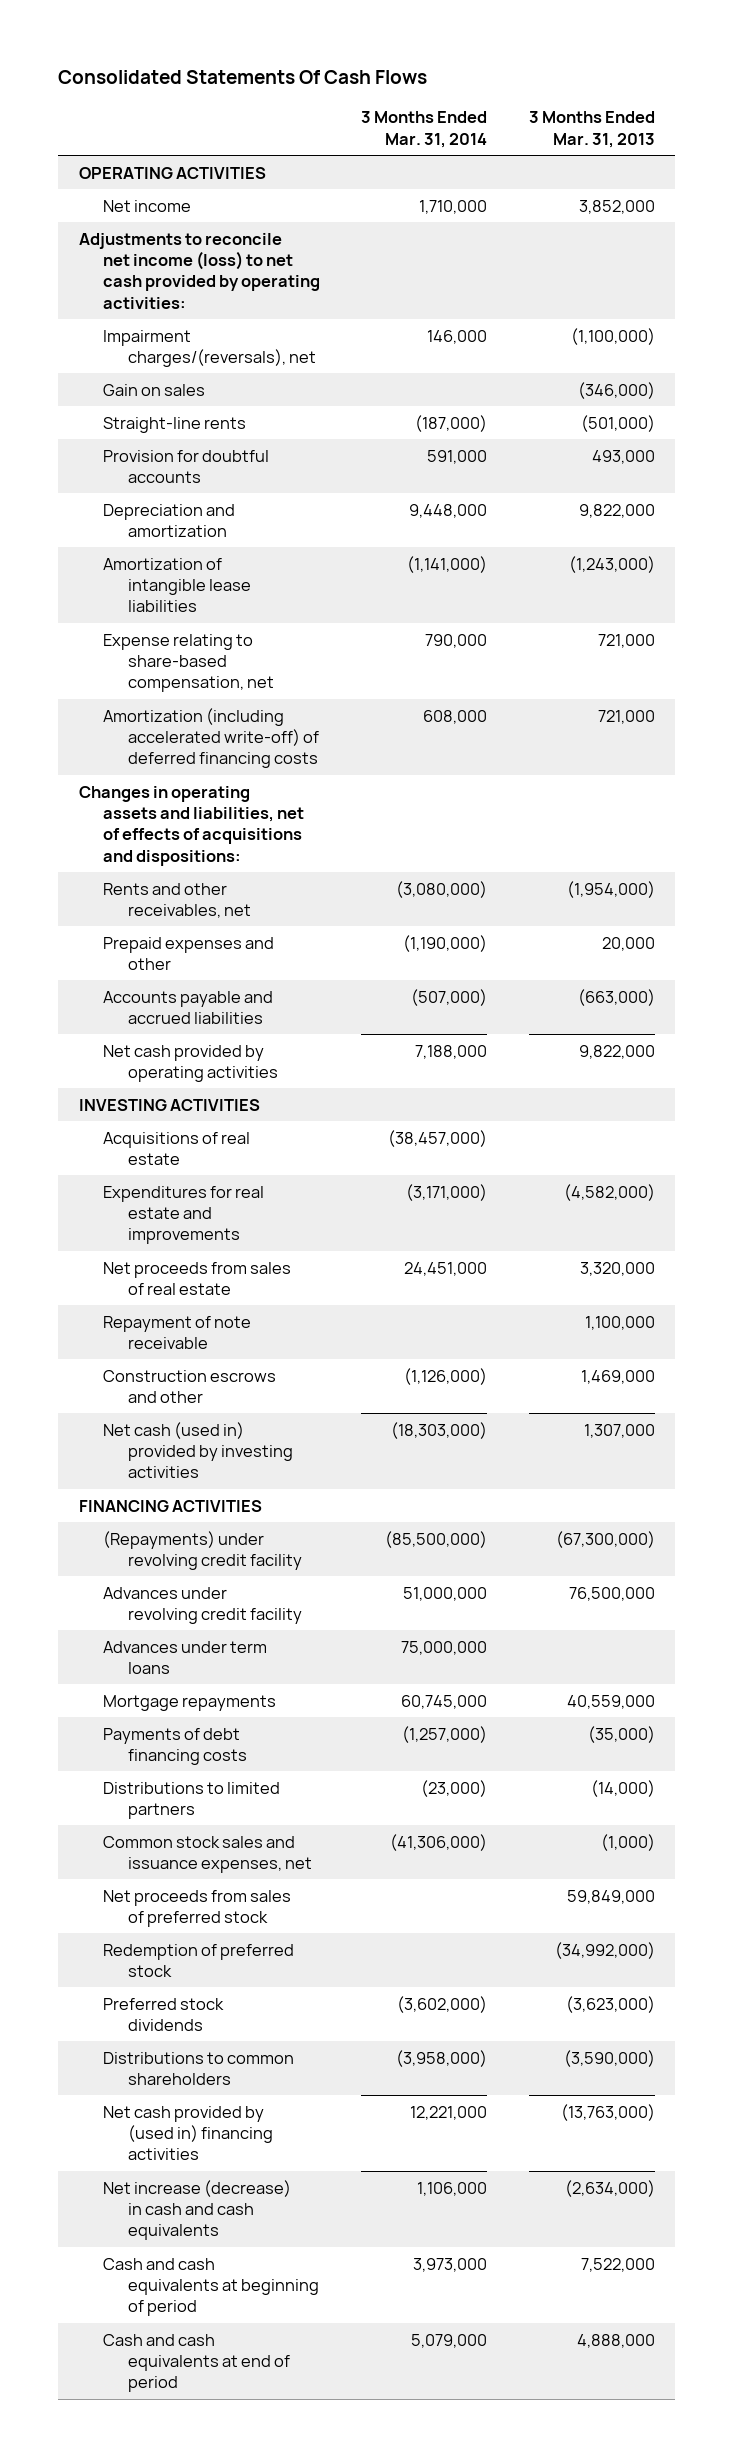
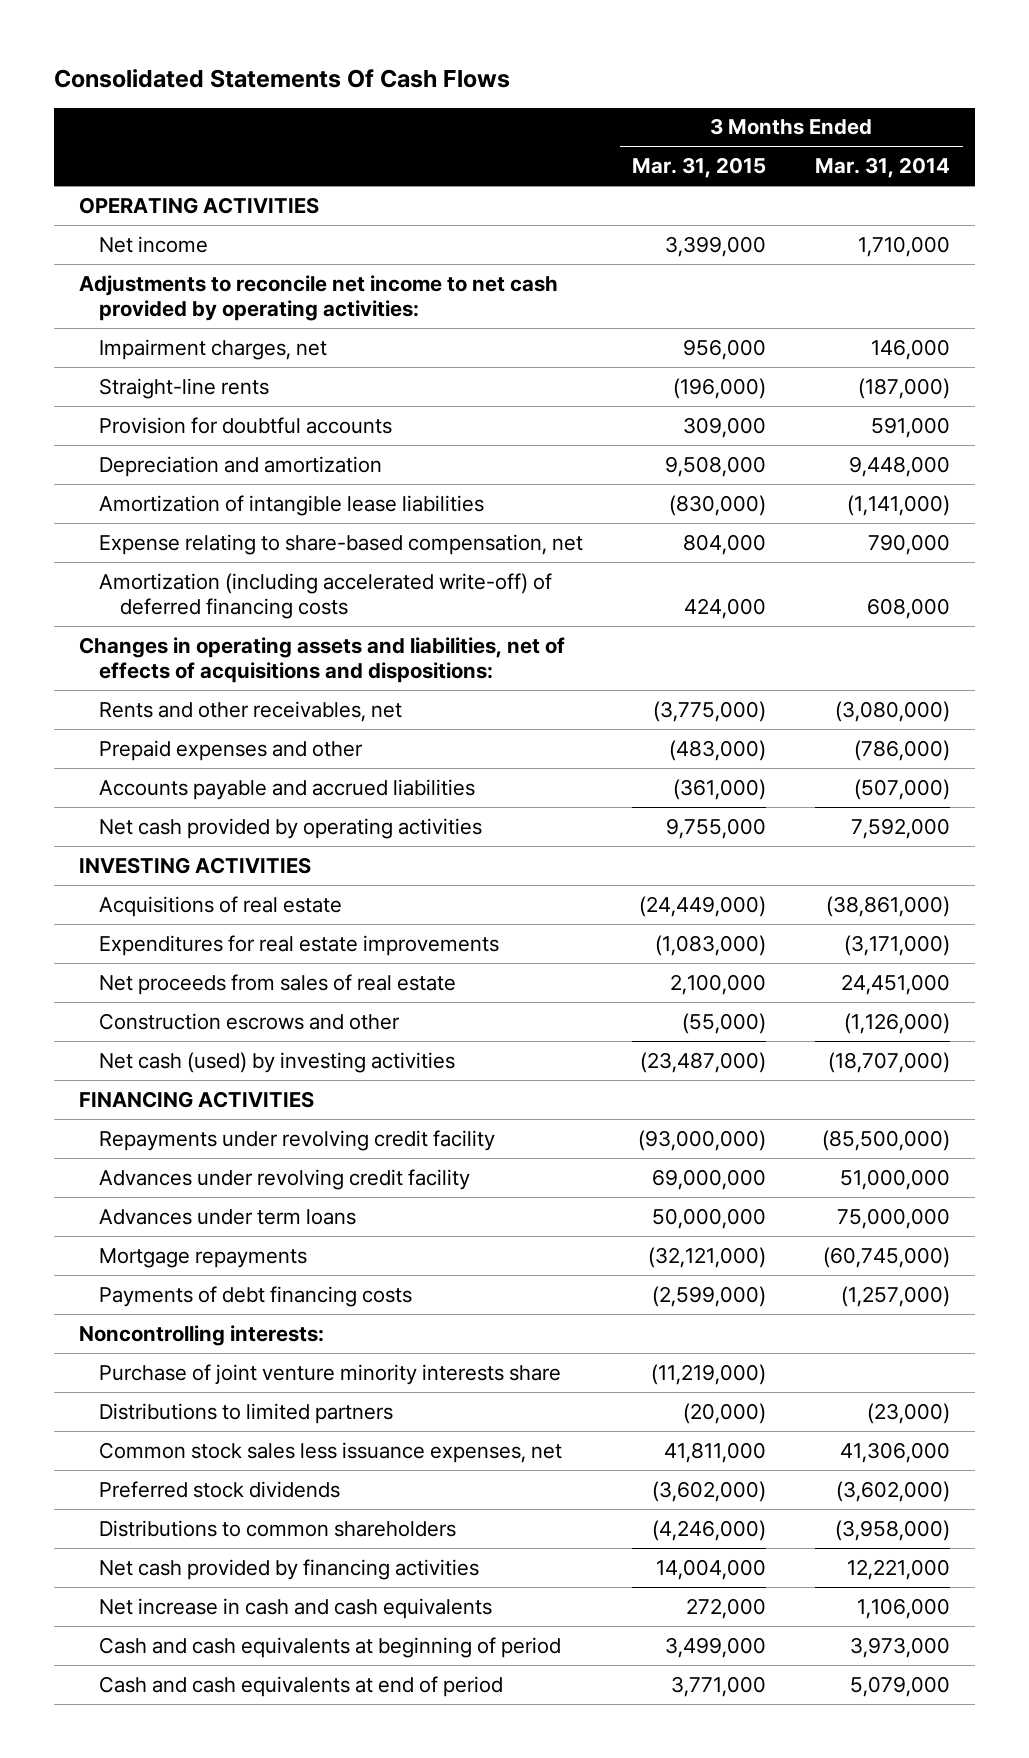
[528,111,655,148] 3 Months Ended Mar. 31, 2013 -> none
none -> [632,157,767,179] Mar. 31, 2015
[103,383,206,396] Gain on sales -> none
[78,232,321,309] Adjustments to reconcile net income (loss) to net cash provided by operating activities: -> [78,274,558,322] Adjustments to reconcile net income to net cash provided by operating activities:
[103,329,316,367] Impairment charges/(reversals), net -> [99,338,328,360] Impairment charges, net
[403,934,488,952] (1,190,000) -> [854,739,951,761] (786,000)
[415,1044,488,1059] 7,188,000 -> [851,817,951,839] 7,592,000
[388,1129,488,1147] (38,457,000) -> [826,895,951,917] (38,861,000)
[103,1185,265,1245] Expenditures for real estate and improvements -> [99,934,500,956] Expenditures for real estate improvements
[103,1315,252,1349] Repayment of note receivable -> none
[103,1421,293,1479] Net cash (used in) provided by investing activities -> [99,1051,456,1073] Net cash (used) by investing activities
[391,1421,488,1439] (18,303,000) -> [828,1051,951,1073] (18,707,000)
[103,1530,302,1570] (Repayments) under revolving credit facility -> [99,1129,496,1151] Repayments under revolving credit facility
[401,1694,488,1709] 60,745,000 -> [823,1246,951,1268] (60,745,000)
none -> [78,1324,324,1346] Noncontrolling interests:
none -> [99,1363,562,1385] Purchase of joint venture minority interests share
[103,1889,292,1927] Net proceeds from sales of preferred stock -> none
[103,1943,295,1977] Redemption of preferred stock -> none
[103,1835,312,1873] Common stock sales and issuance expenses, net -> [99,1441,563,1463] Common stock sales less issuance expenses, net
[390,1833,488,1851] (41,306,000) -> [840,1441,951,1463] 41,306,000
[103,2105,273,2161] Net cash provided by (used in) financing activities -> [99,1558,480,1580] Net cash provided by financing activities
[103,2179,292,2241] Net increase (decrease) in cash and cash equivalents -> [99,1597,493,1619] Net increase in cash and cash equivalents

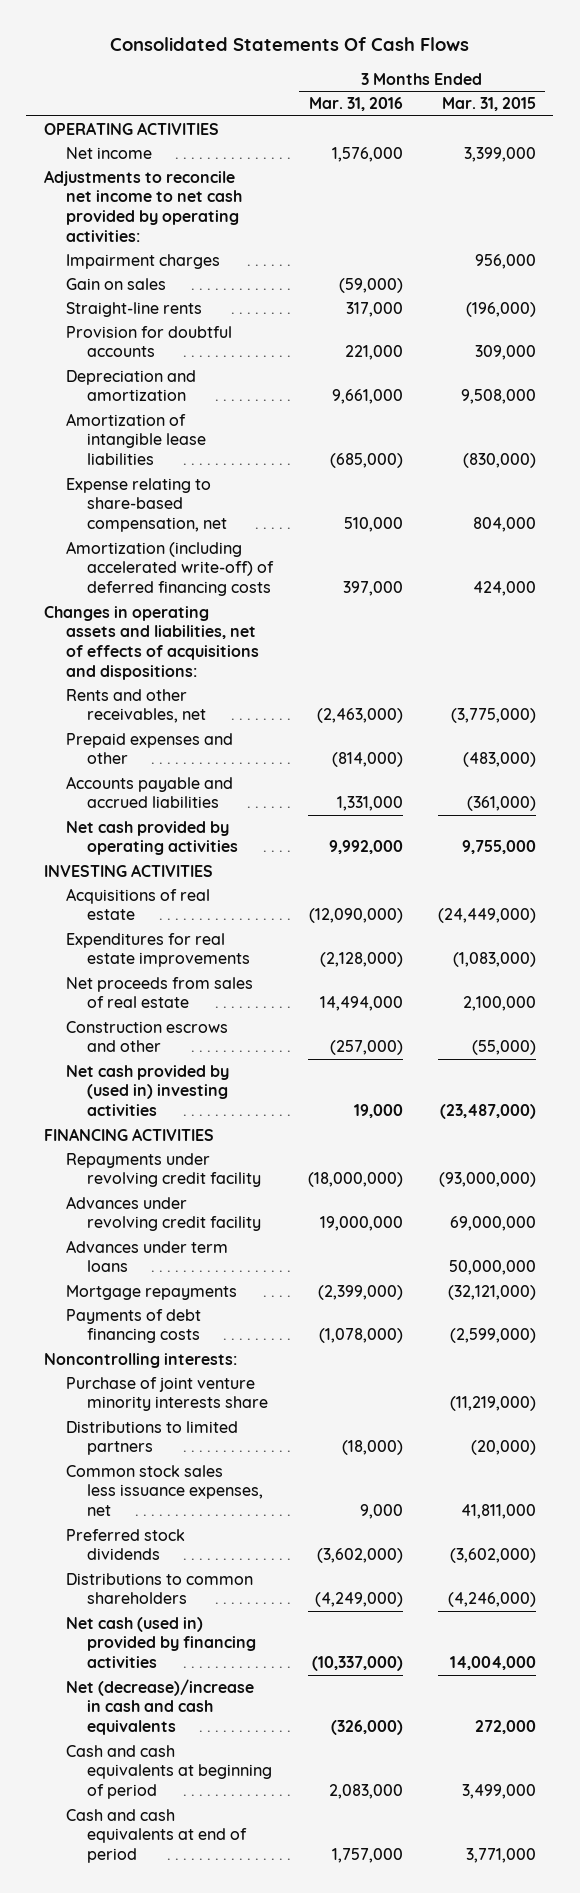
[815,157,951,179] Mar. 31, 2014 -> none
none -> [309,97,404,112] Mar. 31, 2016
[99,338,328,360] Impairment charges, net -> [65,253,220,269] Impairment charges
none -> [65,277,166,290] Gain on sales
[99,1051,456,1073] Net cash (used) by investing activities -> [65,1064,229,1117] Net cash provided by (used in) investing activities
[99,1558,480,1580] Net cash provided by financing activities -> [65,1616,257,1669] Net cash (used in) provided by financing activities
[99,1597,493,1619] Net increase in cash and cash equivalents -> [65,1678,254,1736] Net (decrease)/increase in cash and cash equivalents

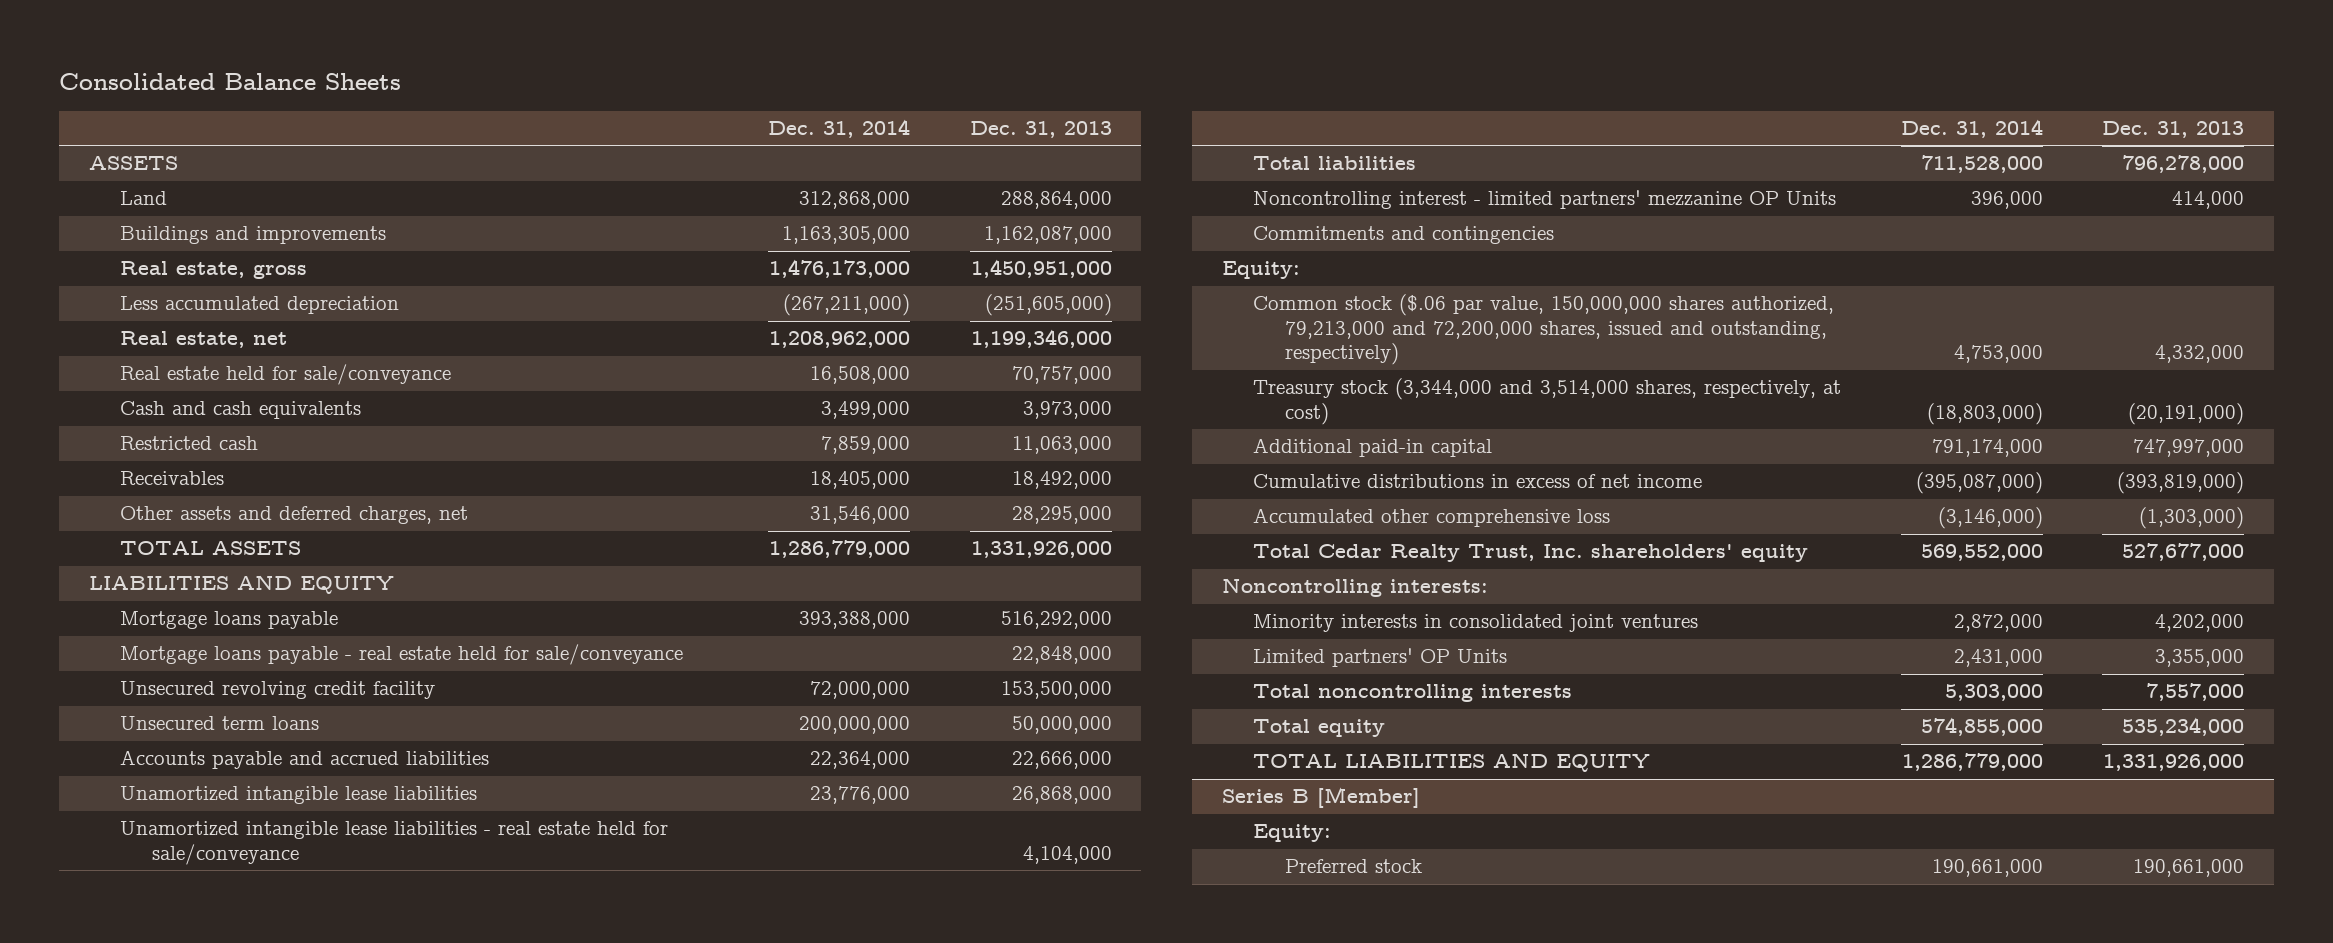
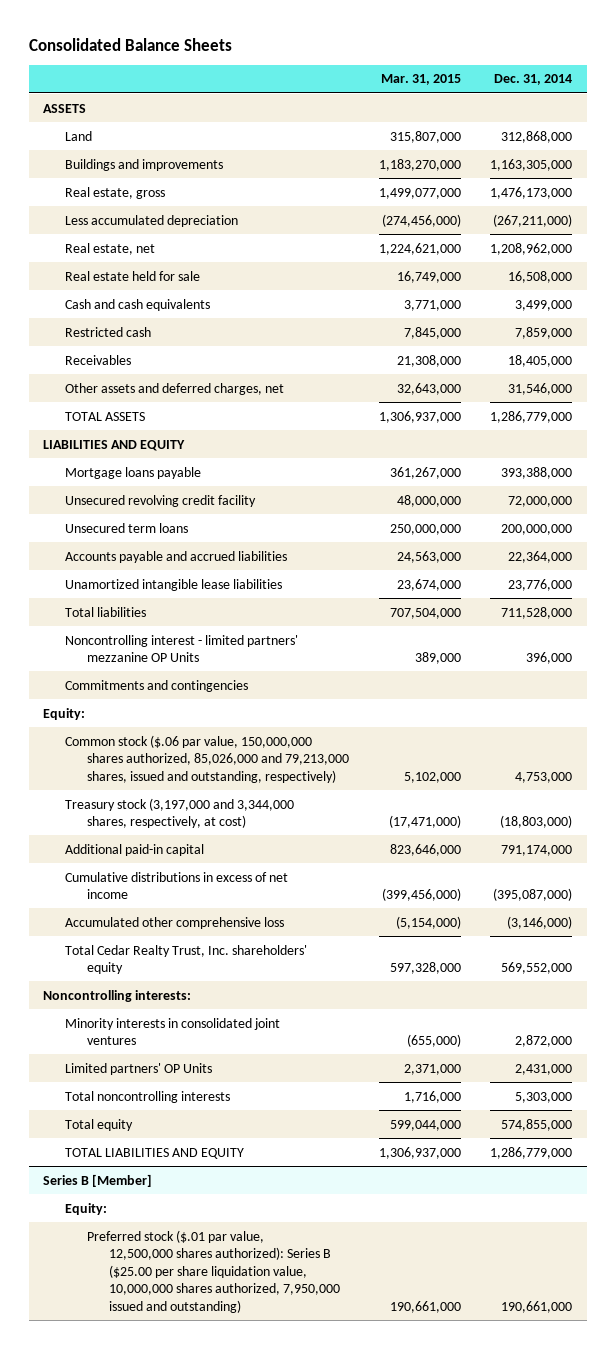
[969,121,1112,139] Dec. 31, 2013 -> none
none -> [380,74,461,86] Mar. 31, 2015
[120,364,452,386] Real estate held for sale/conveyance -> [65,270,201,281] Real estate held for sale
[120,644,684,666] Mortgage loans payable - real estate held for sale/conveyance -> none
[120,821,669,865] Unamortized intangible lease liabilities - real estate held for sale/conveyance -> none
[1253,294,1835,366] Common stock ($.06 par value, 150,000,000 shares authorized, 79,213,000 and 72,200,000 shares, issued and outstanding, respectively) -> [65,734,349,783] Common stock ($.06 par value, 150,000,000 shares authorized, 85,026,000 and 79,213,000 shares, issued and outstanding, respectively)
[1253,378,1842,425] Treasury stock (3,344,000 and 3,514,000 shares, respectively, at cost) -> [65,797,295,829] Treasury stock (3,197,000 and 3,344,000 shares, respectively, at cost)
[1285,859,1423,874] Preferred stock -> [86,1229,340,1313] Preferred stock ($.01 par value, 12,500,000 shares authorized): Series B ($25.00 per share liquidation value, 10,000,000 shares authorized, 7,950,000 issued and outstanding)

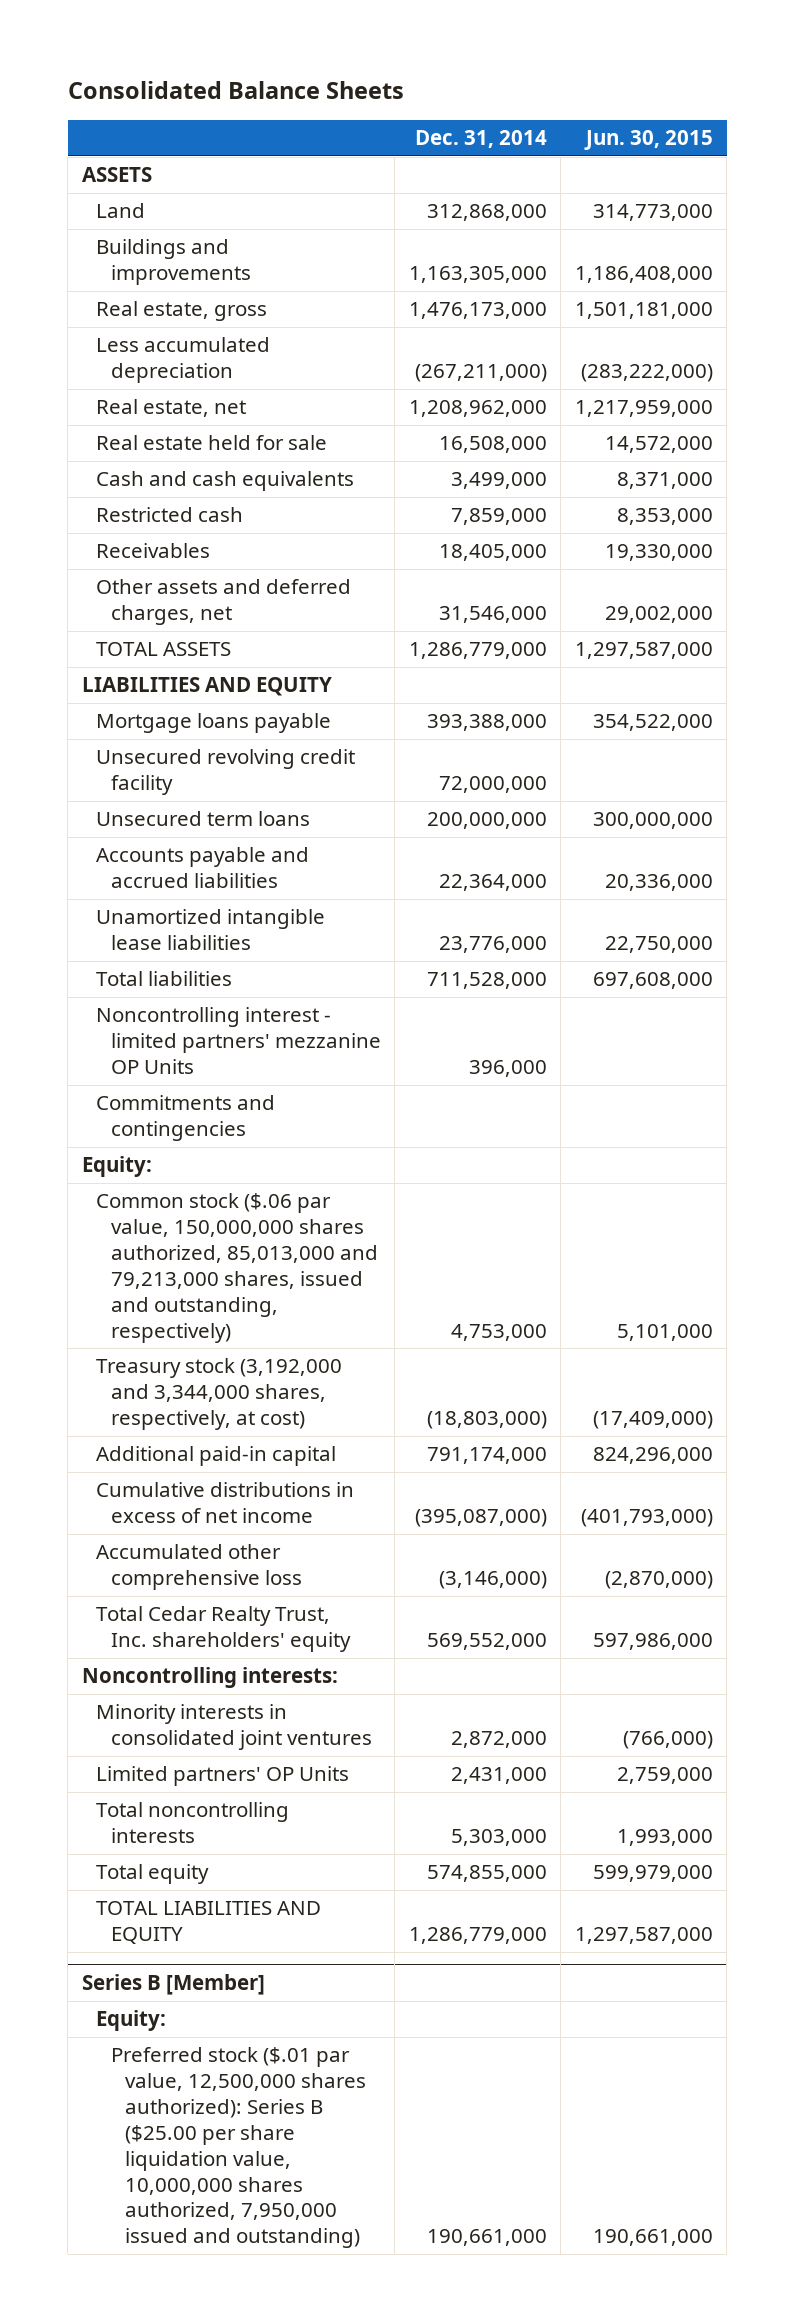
[380,74,461,86] Mar. 31, 2015 -> none
none -> [583,130,713,151] Jun. 30, 2015
[65,734,349,783] Common stock ($.06 par value, 150,000,000 shares authorized, 85,026,000 and 79,213,000 shares, issued and outstanding, respectively) -> [96,1193,378,1343] Common stock ($.06 par value, 150,000,000 shares authorized, 85,013,000 and 79,213,000 shares, issued and outstanding, respectively)
[65,797,295,829] Treasury stock (3,197,000 and 3,344,000 shares, respectively, at cost) -> [96,1358,343,1431] Treasury stock (3,192,000 and 3,344,000 shares, respectively, at cost)

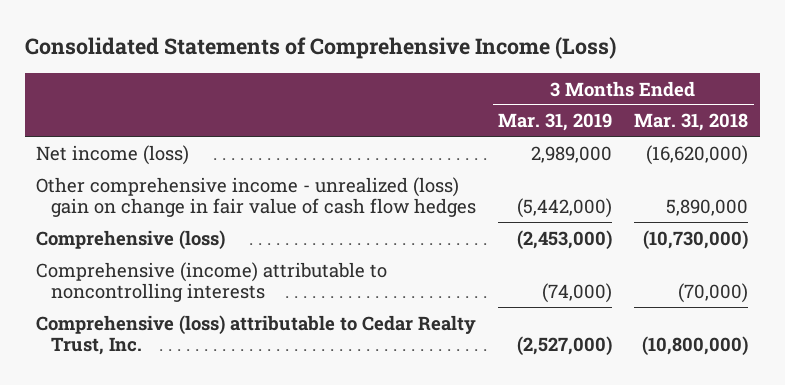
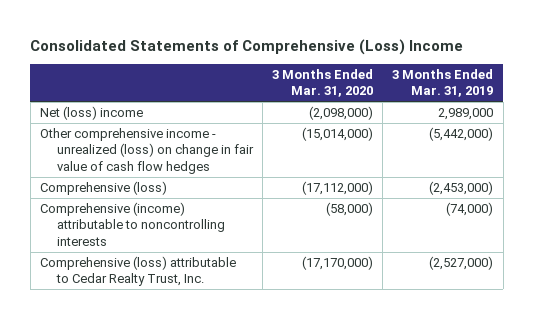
[25,37,617,60] Consolidated Statements of Comprehensive Income (Loss) -> [30,38,464,55] Consolidated Statements of Comprehensive (Loss) Income
[634,113,749,132] Mar. 31, 2018 -> none
none -> [271,68,373,98] 3 Months Ended Mar. 31, 2020
[36,144,190,165] Net income (loss) -> [39,106,143,121] Net (loss) income
[36,176,476,218] Other comprehensive income - unrealized (loss) gain on change in fair value of cash flow hedges -> [39,128,254,174] Other comprehensive income - unrealized (loss) on change in fair value of cash flow hedges

